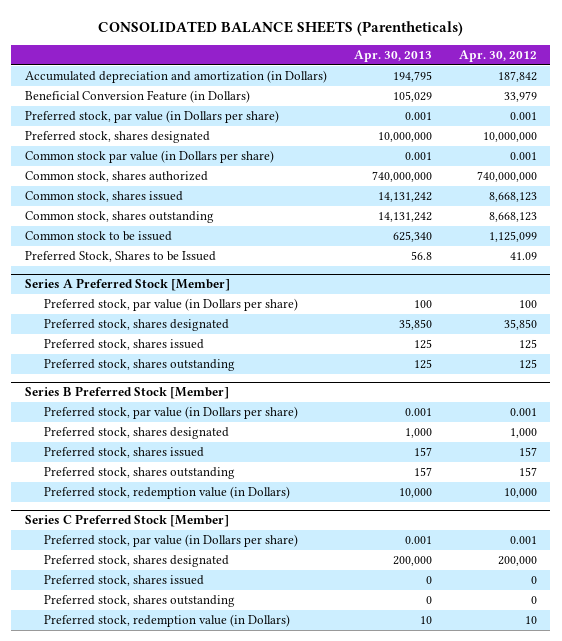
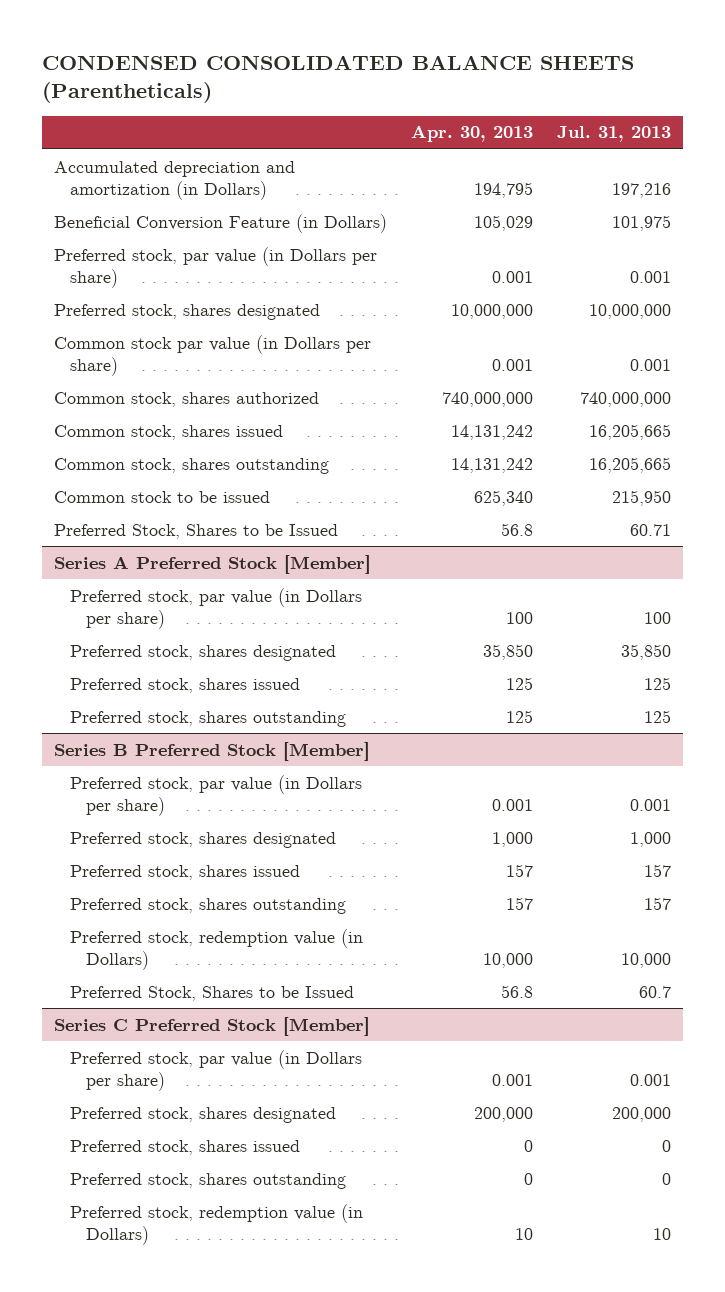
[97,20,463,36] CONSOLIDATED BALANCE SHEETS (Parentheticals) -> [42,54,635,103] CONDENSED CONSOLIDATED BALANCE SHEETS (Parentheticals)
[458,50,537,63] Apr. 30, 2012 -> none
none -> [556,126,671,143] Jul. 31, 2013
none -> [70,985,355,1001] Preferred Stock, Shares to be Issued

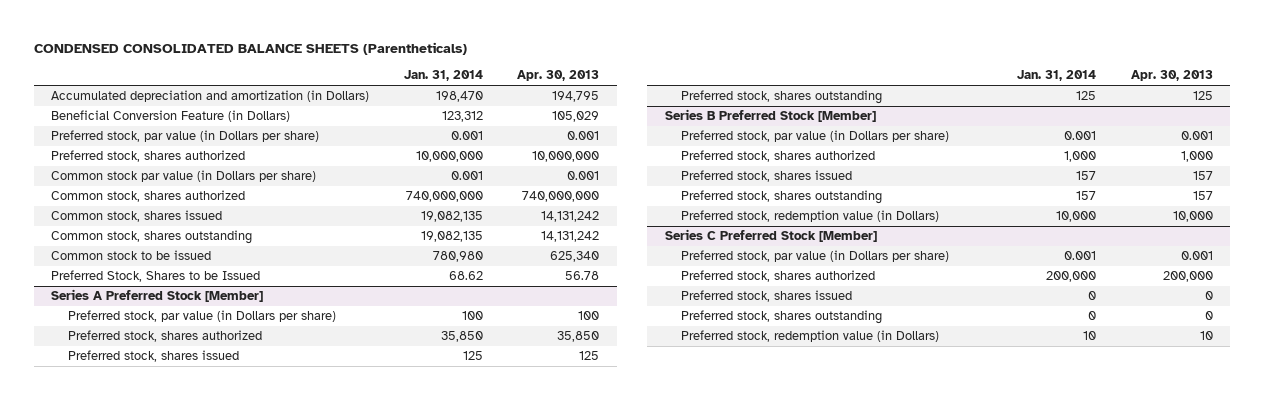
[556,126,671,143] Jul. 31, 2013 -> none
none -> [403,70,483,82] Jan. 31, 2014
[54,303,321,320] Preferred stock, shares designated -> [50,150,245,163] Preferred stock, shares authorized
[500,522,533,536] 56.8 -> [565,271,600,281] 56.78
[70,644,337,661] Preferred stock, shares designated -> [67,330,262,343] Preferred stock, shares authorized
[70,831,337,848] Preferred stock, shares designated -> [681,150,876,163] Preferred stock, shares authorized
[70,985,355,1001] Preferred Stock, Shares to be Issued -> none
[70,1106,337,1123] Preferred stock, shares designated -> [681,270,876,283] Preferred stock, shares authorized

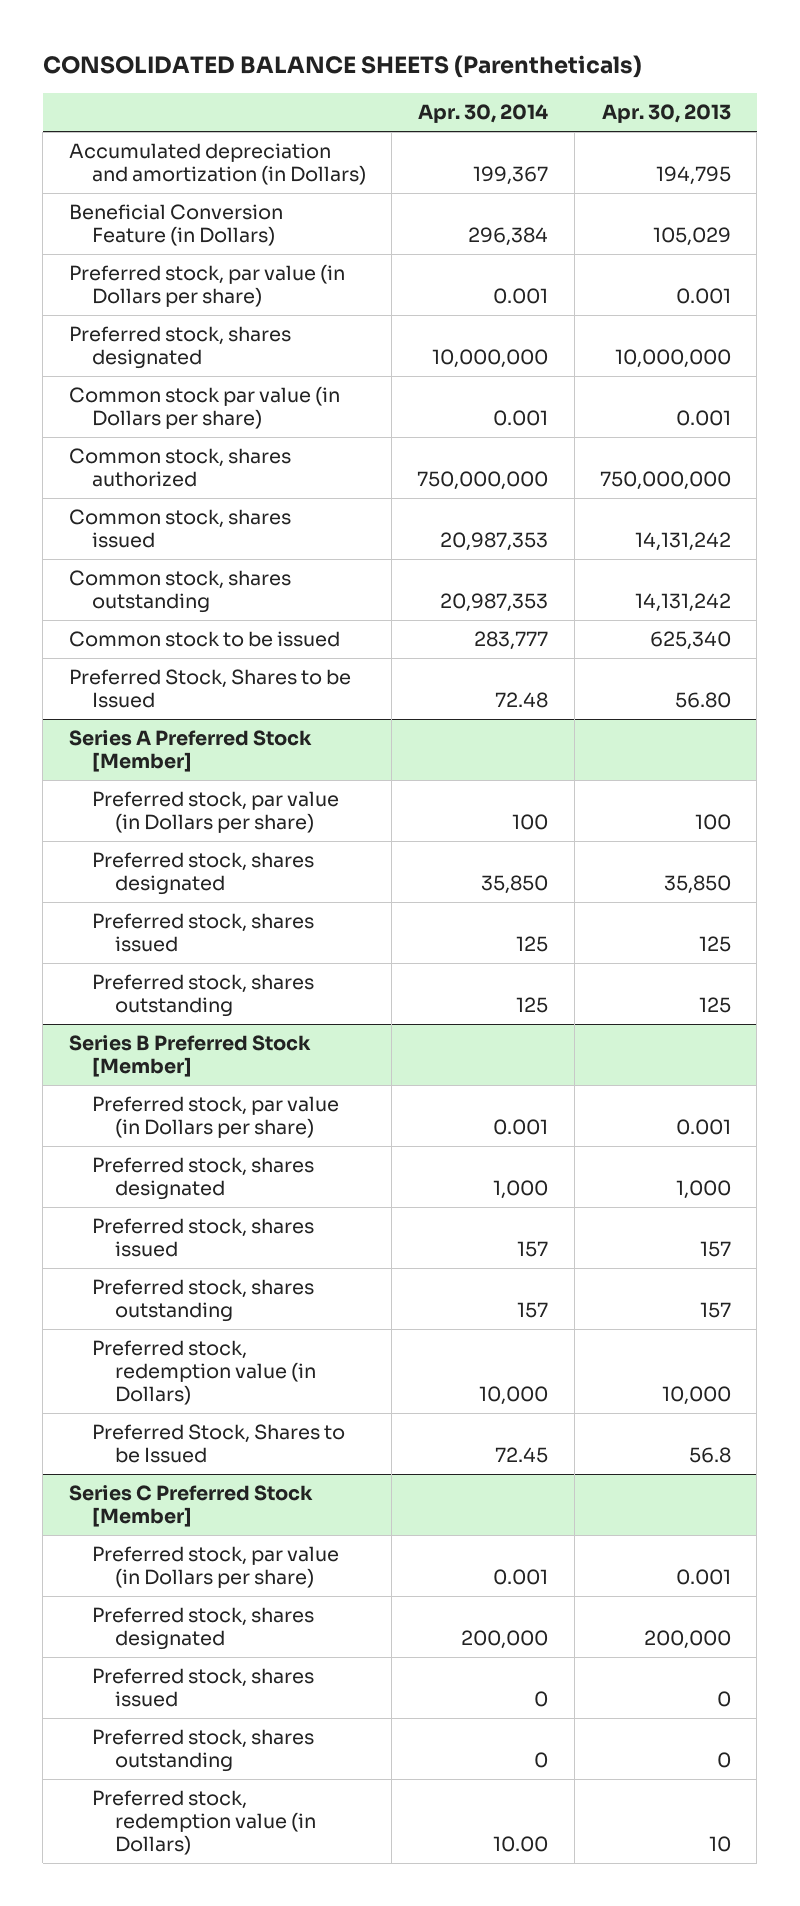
[33,41,467,55] CONDENSED CONSOLIDATED BALANCE SHEETS (Parentheticals) -> [42,55,642,79] CONSOLIDATED BALANCE SHEETS (Parentheticals)
[403,70,483,82] Jan. 31, 2014 -> none
none -> [418,104,549,124] Apr. 30, 2014
[50,150,245,163] Preferred stock, shares authorized -> [68,326,291,370] Preferred stock, shares designated
[522,191,600,203] 740,000,000 -> [599,471,731,491] 750,000,000
[565,271,600,281] 56.78 -> [674,692,731,709] 56.80
[67,330,262,343] Preferred stock, shares authorized -> [91,852,314,896] Preferred stock, shares designated
[681,150,876,163] Preferred stock, shares authorized -> [91,1157,314,1201] Preferred stock, shares designated
none -> [91,1424,345,1464] Preferred Stock, Shares to be Issued
[681,270,876,283] Preferred stock, shares authorized -> [91,1607,314,1651] Preferred stock, shares designated

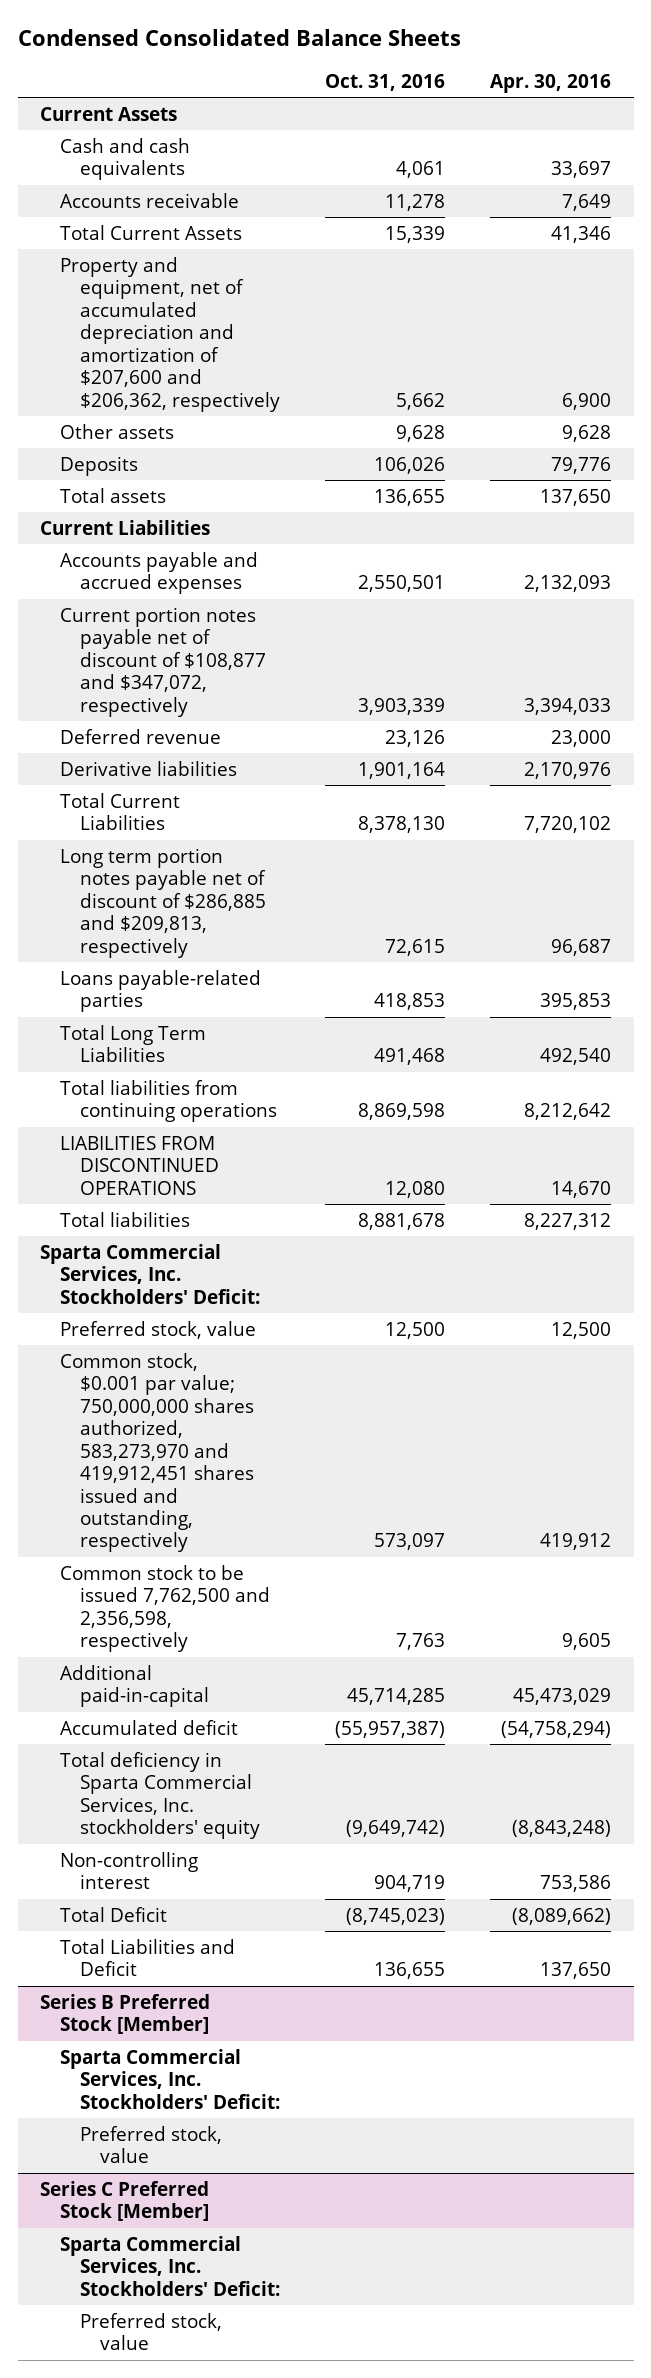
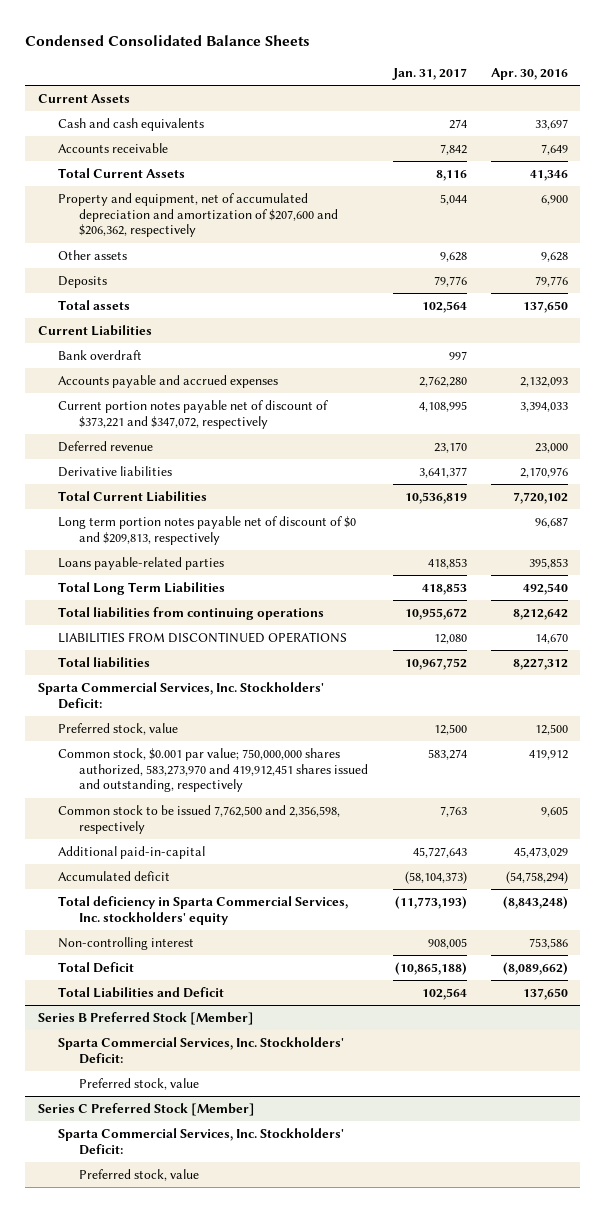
[324,73,445,91] Oct. 31, 2016 -> none
none -> [391,67,467,80] Jan. 31, 2017
none -> [58,350,143,361] Bank overdraft
[60,606,266,717] Current portion notes payable net of discount of $108,877 and $347,072, respectively -> [58,400,329,429] Current portion notes payable net of discount of $373,221 and $347,072, respectively
[60,847,266,958] Long term portion notes payable net of discount of $286,885 and $209,813, respectively -> [58,516,357,545] Long term portion notes payable net of discount of $0 and $209,813, respectively

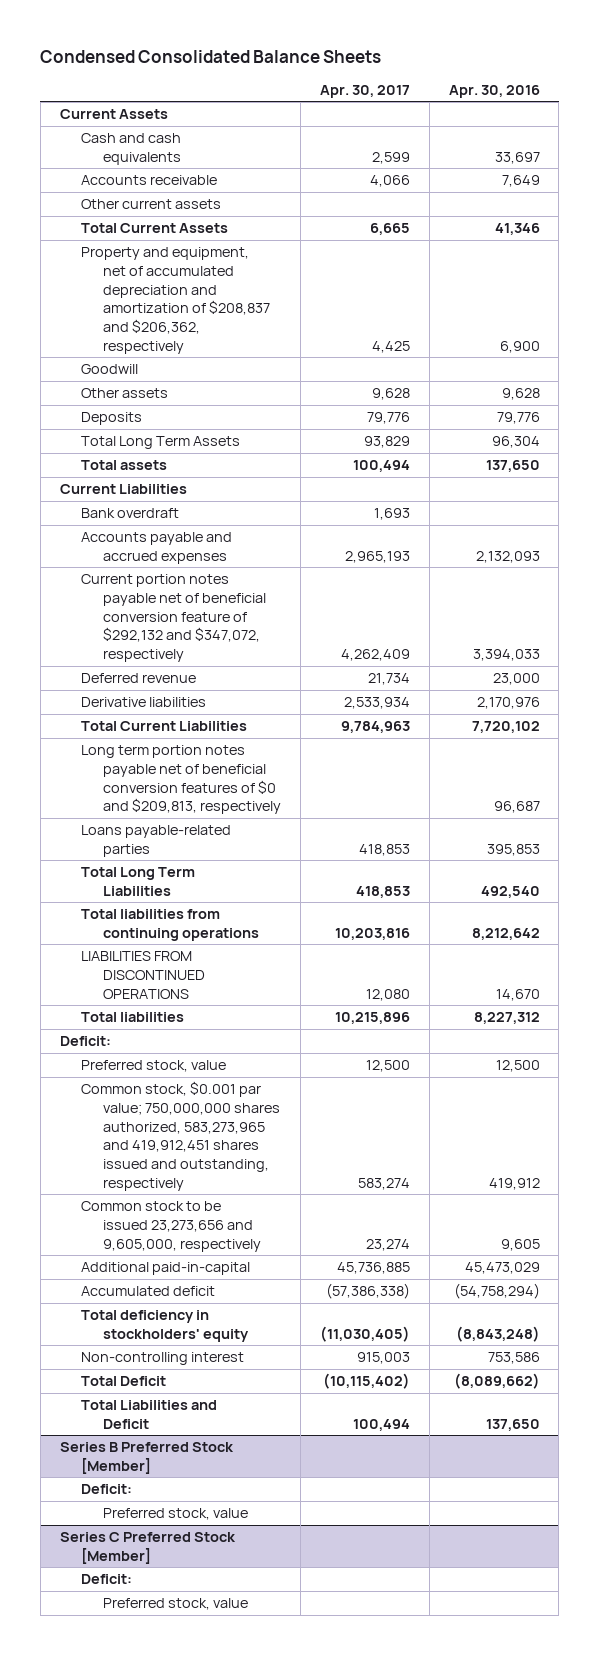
[391,67,467,80] Jan. 31, 2017 -> none
none -> [319,84,410,98] Apr. 30, 2017
none -> [81,199,222,210] Other current assets
[58,193,339,238] Property and equipment, net of accumulated depreciation and amortization of $207,600 and $206,362, respectively -> [81,247,271,354] Property and equipment, net of accumulated depreciation and amortization of $208,837 and $206,362, respectively
none -> [81,364,139,375] Goodwill
none -> [81,436,241,450] Total Long Term Assets
[58,400,329,429] Current portion notes payable net of discount of $373,221 and $347,072, respectively -> [81,574,267,663] Current portion notes payable net of beneficial conversion feature of $292,132 and $347,072, respectively
[58,516,357,545] Long term portion notes payable net of discount of $0 and $209,813, respectively -> [81,745,282,815] Long term portion notes payable net of beneficial conversion features of $0 and $209,813, respectively
[37,682,324,709] Sparta Commercial Services, Inc. Stockholders' Deficit: -> [59,1036,111,1047] Deficit:
[58,748,369,793] Common stock, $0.001 par value; 750,000,000 shares authorized, 583,273,970 and 419,912,451 shares issued and outstanding, respectively -> [81,1081,281,1191] Common stock, $0.001 par value; 750,000,000 shares authorized, 583,273,965 and 419,912,451 shares issued and outstanding, respectively
[58,805,341,834] Common stock to be issued 7,762,500 and 2,356,598, respectively -> [81,1201,262,1252] Common stock to be issued 23,273,656 and 9,605,000, respectively
[58,896,349,925] Total deficiency in Sparta Commercial Services, Inc. stockholders' equity -> [81,1310,250,1342] Total deficiency in stockholders' equity
[58,1037,345,1064] Sparta Commercial Services, Inc. Stockholders' Deficit: -> [81,1484,133,1495] Deficit:
[58,1128,345,1155] Sparta Commercial Services, Inc. Stockholders' Deficit: -> [81,1574,133,1585] Deficit:

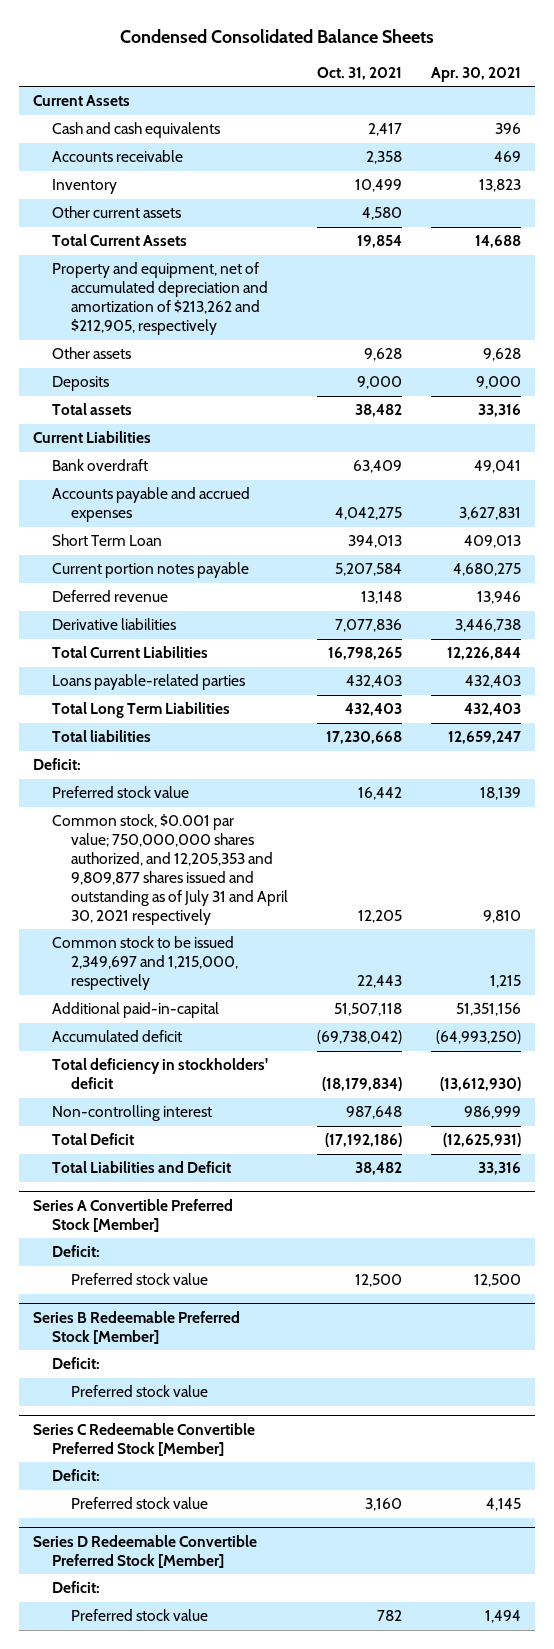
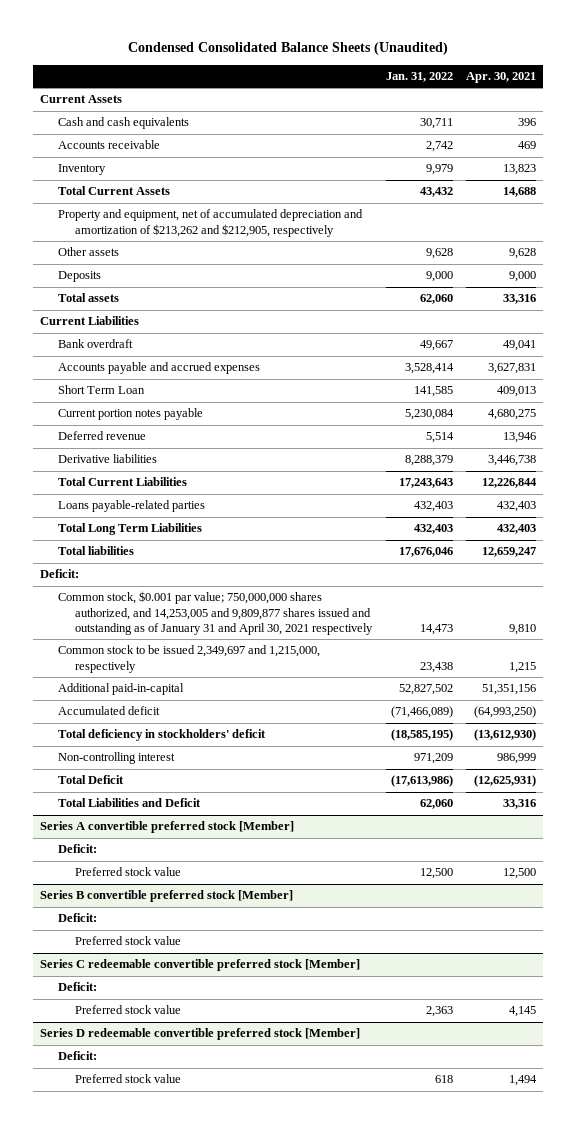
[119,28,434,43] Condensed Consolidated Balance Sheets -> [127,42,448,56] Condensed Consolidated Balance Sheets (Unaudited)
[317,66,403,80] Oct. 31, 2021 -> none
none -> [385,72,453,83] Jan. 31, 2022
[52,206,182,219] Other current assets -> none
[52,786,190,799] Preferred stock value -> none
[52,814,289,925] Common stock, $0.001 par value; 750,000,000 shares authorized, and 12,205,353 and 9,809,877 shares issued and outstanding as of July 31 and April 30, 2021 respectively -> [57,591,374,636] Common stock, $0.001 par value; 750,000,000 shares authorized, and 14,253,005 and 9,809,877 shares issued and outstanding as of January 31 and April 30, 2021 respectively
[32,1198,233,1232] Series A Convertible Preferred Stock [Member] -> [39,821,294,834] Series A convertible preferred stock [Member]
[32,1310,240,1344] Series B Redeemable Preferred Stock [Member] -> [39,890,293,903] Series B convertible preferred stock [Member]
[32,1422,255,1456] Series C Redeemable Convertible Preferred Stock [Member] -> [39,959,360,972] Series C redeemable convertible preferred stock [Member]
[32,1534,257,1568] Series D Redeemable Convertible Preferred Stock [Member] -> [39,1028,360,1041] Series D redeemable convertible preferred stock [Member]

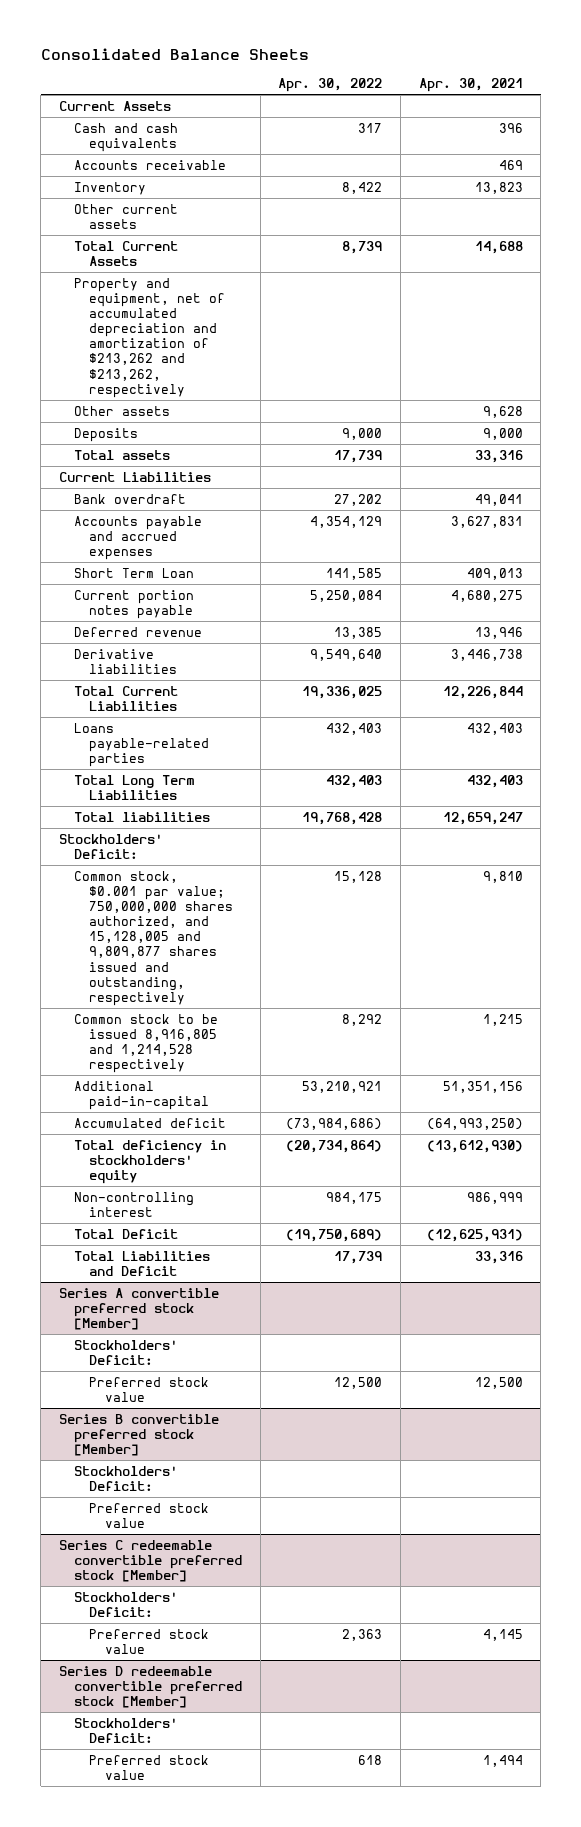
[127,42,448,56] Condensed Consolidated Balance Sheets (Unaudited) -> [40,48,309,61] Consolidated Balance Sheets
[385,72,453,83] Jan. 31, 2022 -> none
none -> [278,78,383,93] Apr. 30, 2022
none -> [74,203,179,229] Other current assets
[57,209,363,237] Property and equipment, net of accumulated depreciation and amortization of $213,262 and $212,905, respectively -> [74,277,226,398] Property and equipment, net of accumulated depreciation and amortization of $213,262 and $213,262, respectively
[39,569,79,579] Deficit: -> [58,833,163,859] Stockholders' Deficit:
[57,591,374,636] Common stock, $0.001 par value; 750,000,000 shares authorized, and 14,253,005 and 9,809,877 shares issued and outstanding as of January 31 and April 30, 2021 respectively -> [74,870,234,1006] Common stock, $0.001 par value; 750,000,000 shares authorized, and 15,128,005 and 9,809,877 shares issued and outstanding, respectively
[57,645,320,673] Common stock to be issued 2,349,697 and 1,215,000, respectively -> [74,1013,219,1074] Common stock to be issued 8,916,805 and 1,214,528 respectively
[57,729,266,742] Total deficiency in stockholders' deficit -> [74,1139,227,1184] Total deficiency in stockholders' equity
[57,844,97,854] Deficit: -> [74,1339,179,1365] Stockholders' Deficit:
[57,913,97,923] Deficit: -> [74,1465,179,1491] Stockholders' Deficit:
[57,982,97,992] Deficit: -> [74,1591,179,1617] Stockholders' Deficit:
[57,1051,97,1061] Deficit: -> [74,1717,179,1743] Stockholders' Deficit:

